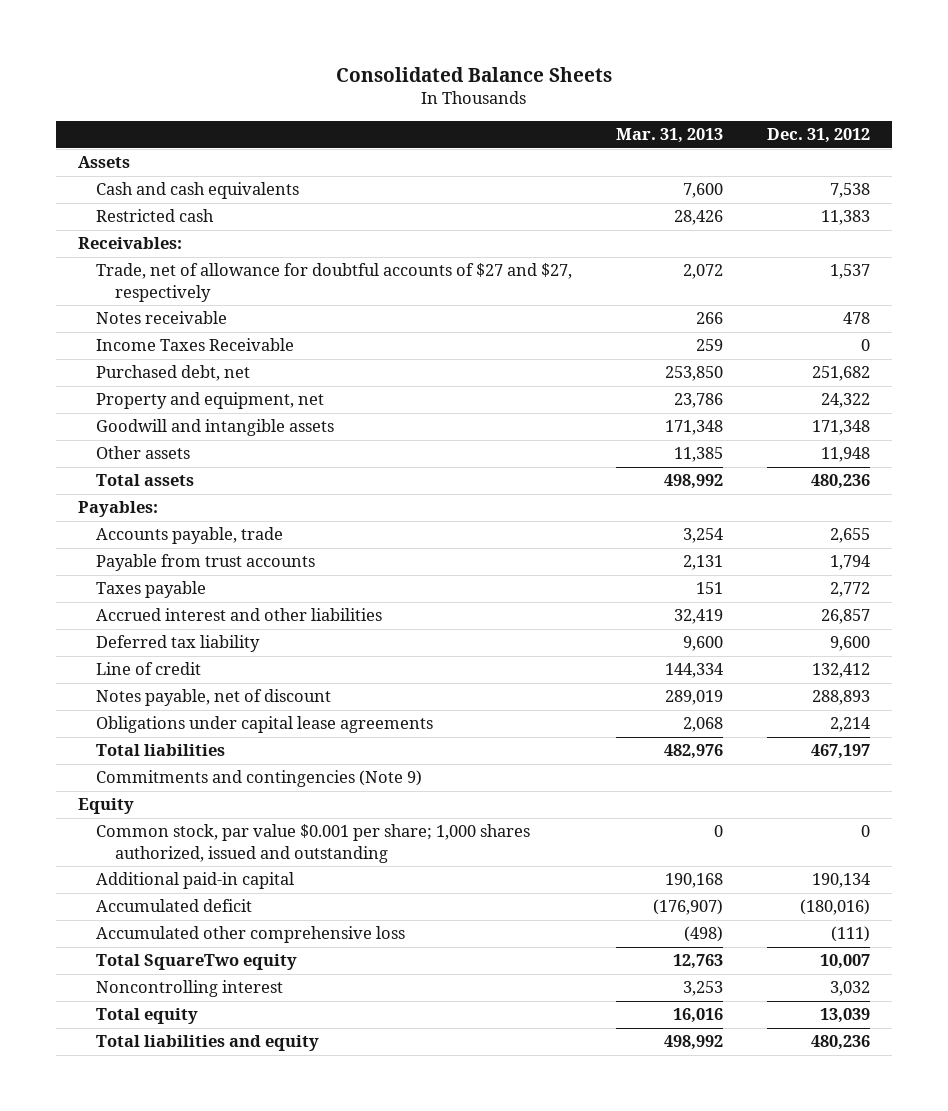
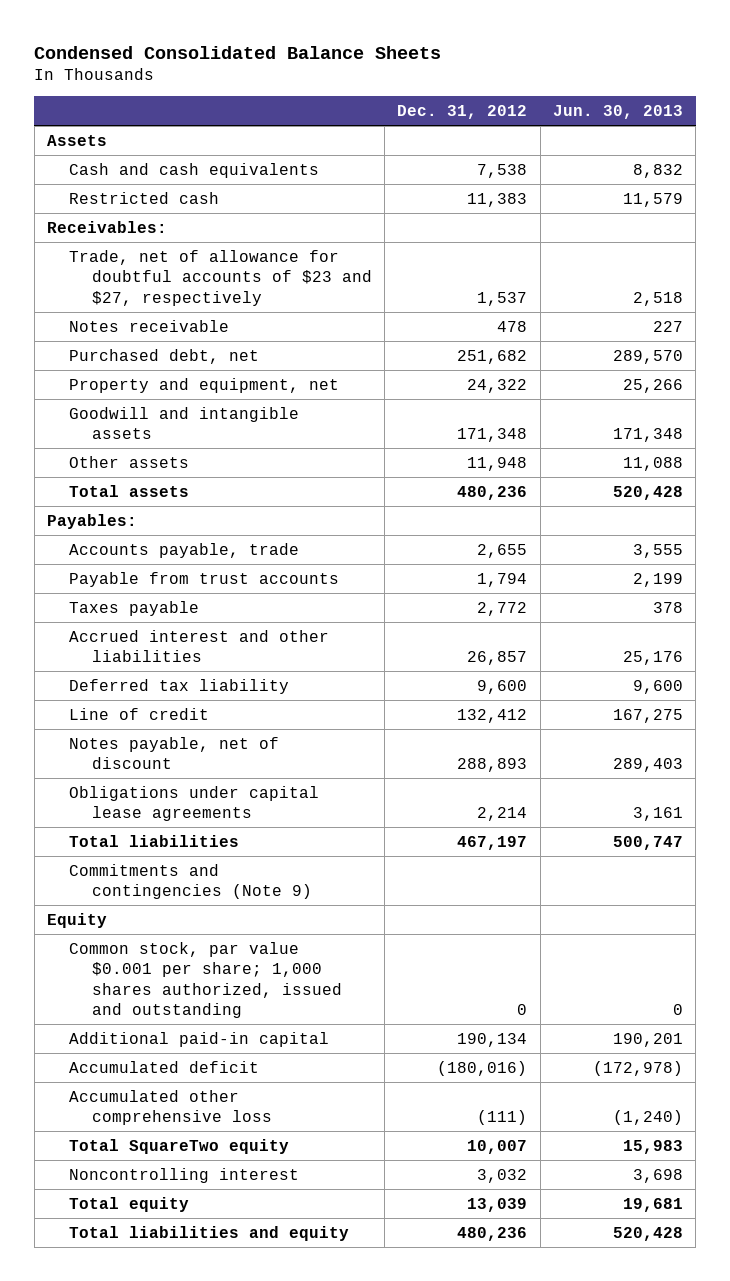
[336,66,613,82] Consolidated Balance Sheets -> [34,45,442,59] Condensed Consolidated Balance Sheets
[616,128,724,144] Mar. 31, 2013 -> none
none -> [552,104,683,119] Jun. 30, 2013
[96,263,573,302] Trade, net of allowance for doubtful accounts of $27 and $27, respectively -> [69,249,372,306] Trade, net of allowance for doubtful accounts of $23 and $27, respectively
[96,338,295,352] Income Taxes Receivable -> none

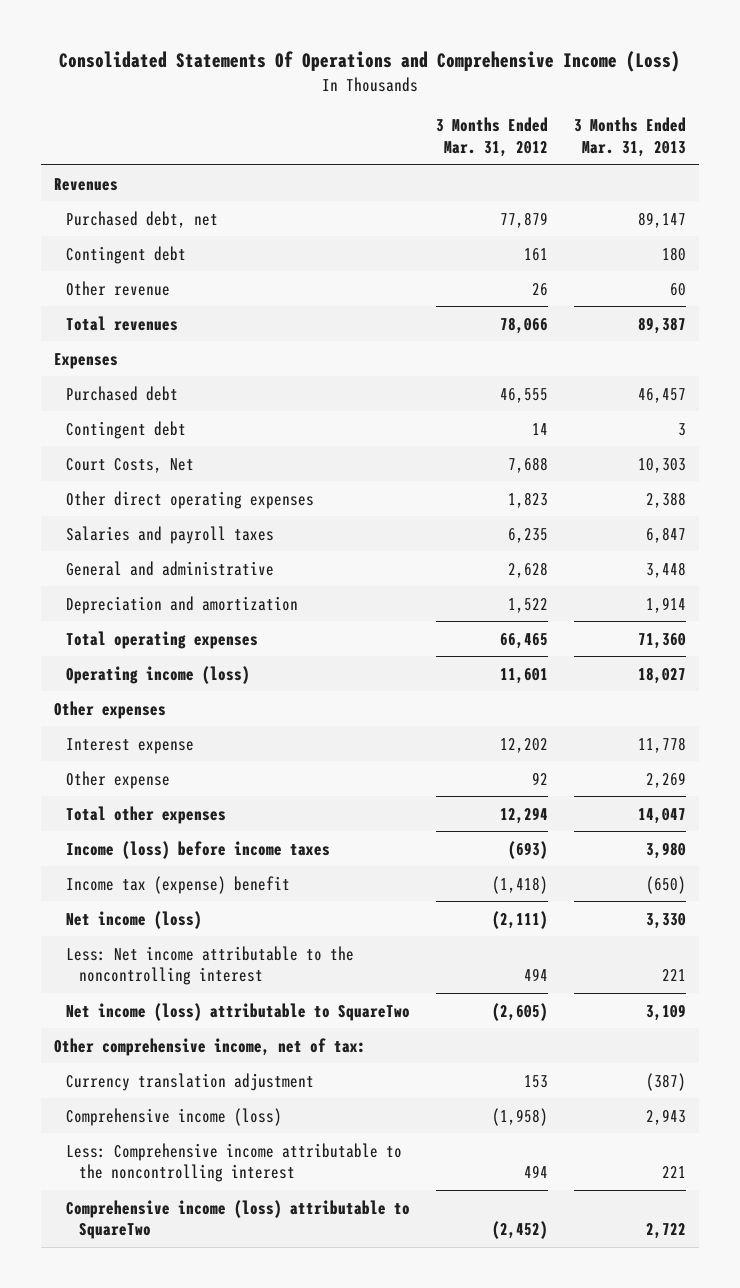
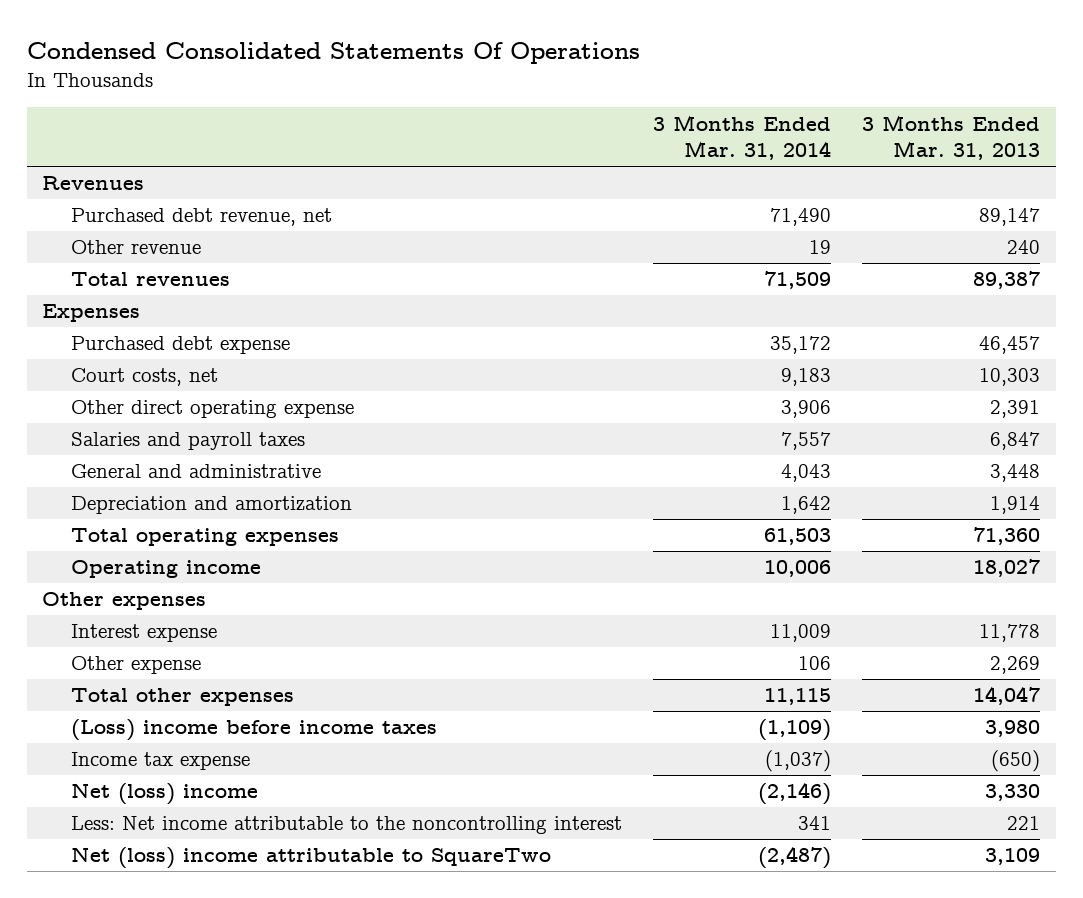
[58,51,680,73] Consolidated Statements Of Operations and Comprehensive Income (Loss) -> [26,41,640,64] Condensed Consolidated Statements Of Operations
[436,117,549,158] 3 Months Ended Mar. 31, 2012 -> none
none -> [653,114,832,161] 3 Months Ended Mar. 31, 2014
[66,245,187,264] Contingent debt -> none
[66,210,219,228] Purchased debt, net -> [71,208,333,227] Purchased debt revenue, net
[670,282,687,296] 60 -> [1007,240,1041,255] 240
[66,420,187,439] Contingent debt -> none
[66,385,179,401] Purchased debt -> [71,336,291,355] Purchased debt expense
[66,457,195,473] Court Costs, Net -> [71,368,219,387] Court costs, net
[66,490,315,509] Other direct operating expenses -> [71,400,355,419] Other direct operating expense
[646,491,687,508] 2,388 -> [990,400,1041,419] 2,391
[66,665,251,684] Operating income (loss) -> [71,560,262,579] Operating income
[66,840,331,859] Income (loss) before income taxes -> [71,719,438,742] (Loss) income before income taxes
[66,875,291,894] Income tax (expense) benefit -> [71,752,251,771] Income tax expense
[66,910,203,929] Net income (loss) -> [71,783,259,806] Net (loss) income
[53,1037,366,1056] Other comprehensive income, net of tax: -> none
[66,1072,315,1091] Currency translation adjustment -> none
[66,1107,283,1126] Comprehensive income (loss) -> none
[66,1142,403,1183] Less: Comprehensive income attributable to the noncontrolling interest -> none
[66,1199,411,1240] Comprehensive income (loss) attributable to SquareTwo -> none
[66,1002,411,1021] Net income (loss) attributable to SquareTwo -> [71,847,552,870] Net (loss) income attributable to SquareTwo

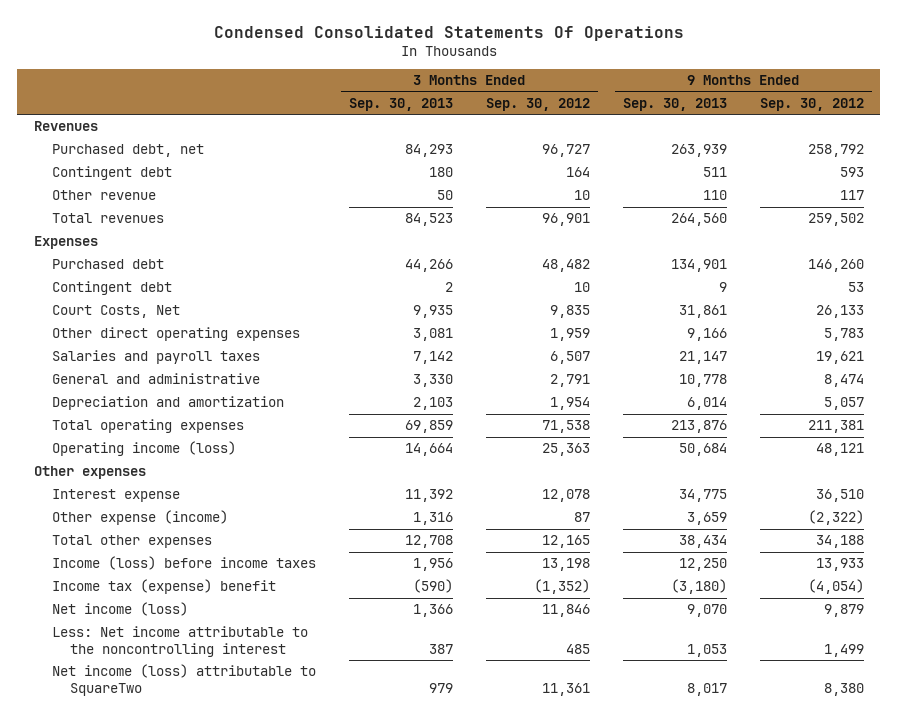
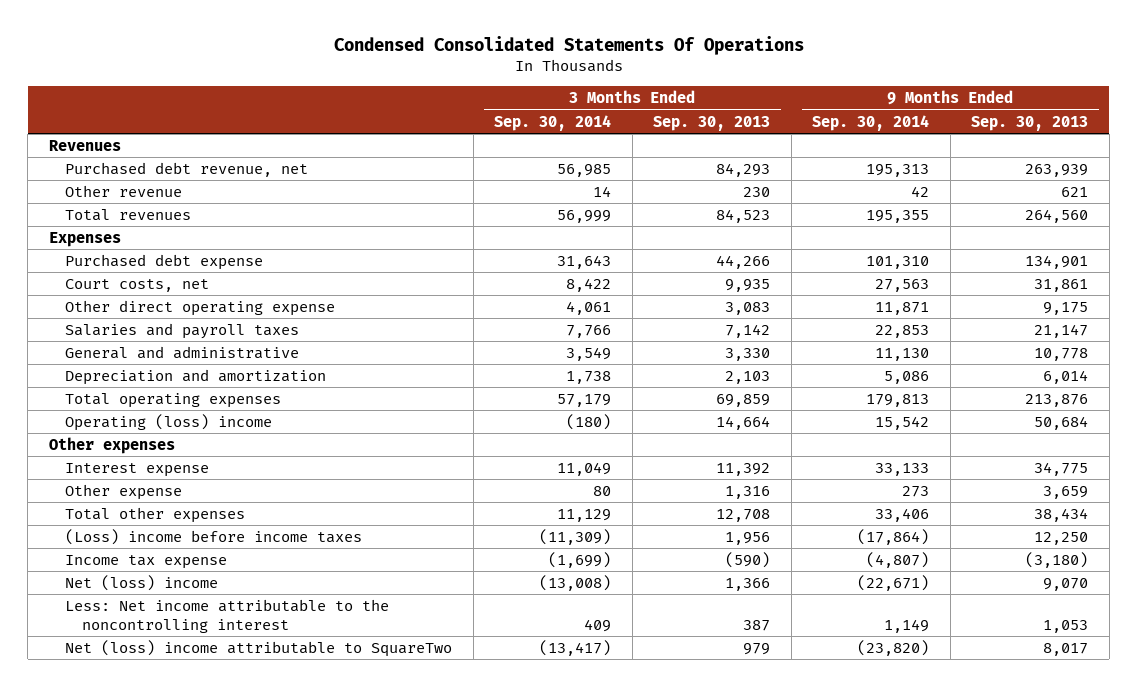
[485,97,590,111] Sep. 30, 2012 -> none
[759,97,864,111] Sep. 30, 2012 -> none
none -> [494,114,612,131] Sep. 30, 2014
none -> [812,114,930,131] Sep. 30, 2014
[52,166,173,181] Contingent debt -> none
[52,144,205,158] Purchased debt, net -> [65,161,309,177] Purchased debt revenue, net
[436,190,453,201] 50 -> [743,186,771,197] 230
[702,190,727,201] 110 -> [1061,186,1089,197] 621
[52,281,173,296] Contingent debt -> none
[52,259,165,270] Purchased debt -> [65,253,264,270] Purchased debt expense
[52,305,181,319] Court Costs, Net -> [65,278,210,292] Court costs, net
[52,327,301,342] Other direct operating expenses -> [65,299,336,316] Other direct operating expense
[412,328,453,342] 3,081 -> [725,301,771,315] 3,083
[686,328,727,342] 9,166 -> [1043,301,1089,315] 9,175
[52,441,237,457] Operating income (loss) -> [65,413,273,431] Operating (loss) income
[52,510,229,526] Other expense (income) -> [65,483,183,500] Other expense
[52,556,317,571] Income (loss) before income taxes -> [65,528,363,545] (Loss) income before income taxes
[52,579,277,595] Income tax (expense) benefit -> [65,554,228,569] Income tax expense
[52,602,189,617] Net income (loss) -> [65,574,219,591] Net (loss) income
[52,664,317,696] Net income (loss) attributable to SquareTwo -> [65,639,453,657] Net (loss) income attributable to SquareTwo

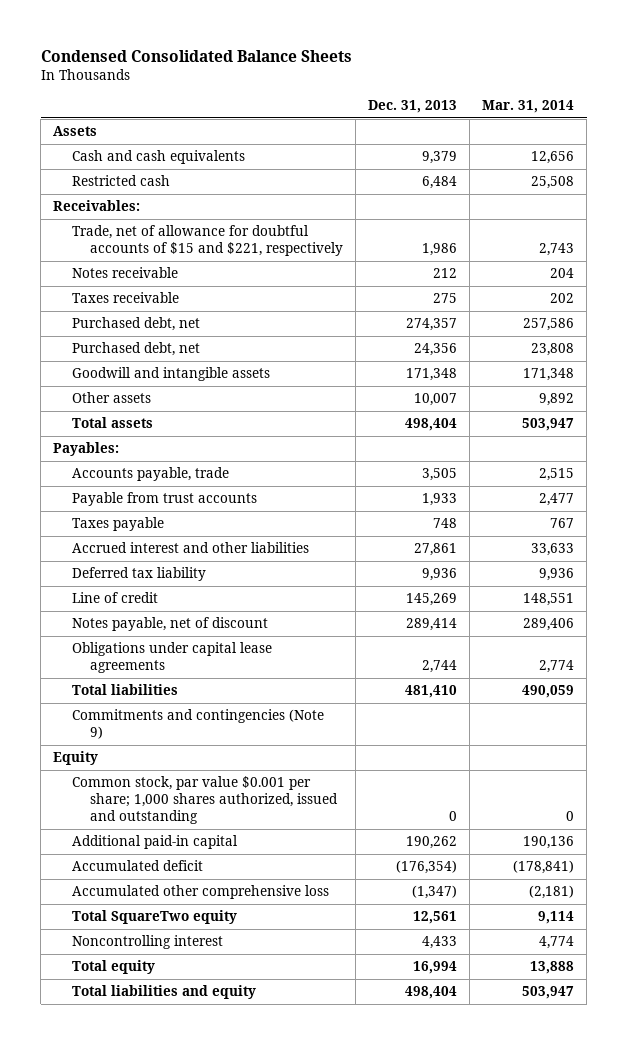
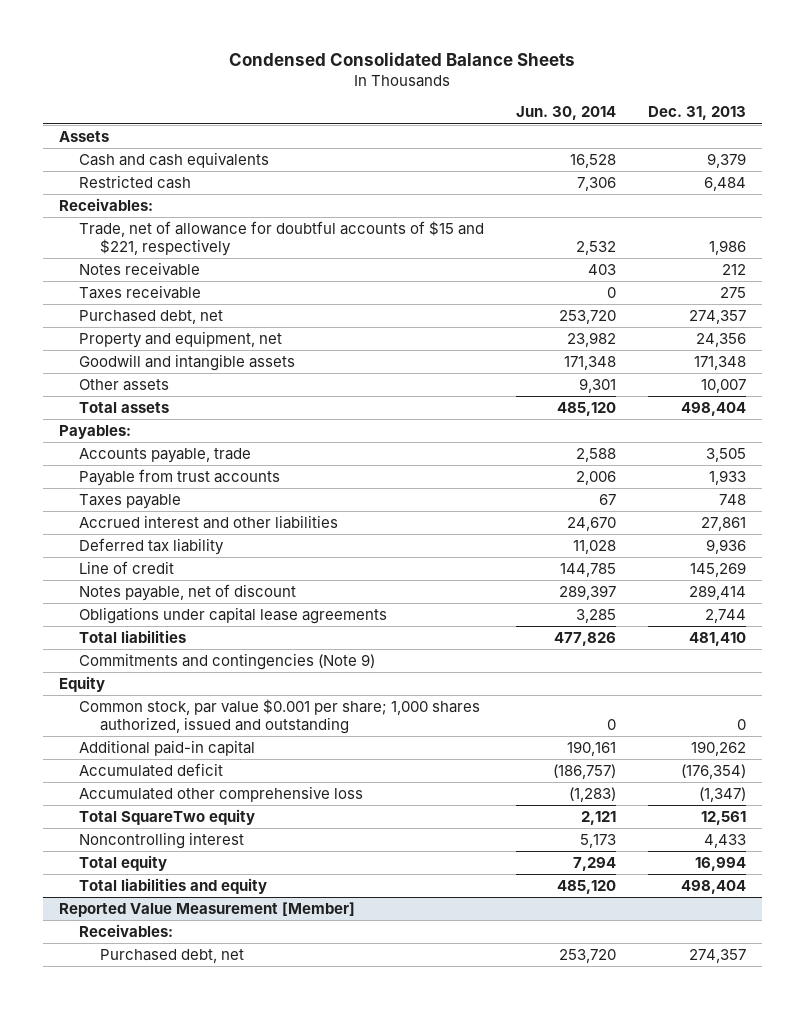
[482,100,575,114] Mar. 31, 2014 -> none
none -> [515,106,616,121] Jun. 30, 2014
[71,342,200,357] Purchased debt, net -> [79,330,283,348] Property and equipment, net
none -> [58,901,355,917] Reported Value Measurement [Member]
none -> [79,923,174,937] Receivables:
none -> [99,948,244,963] Purchased debt, net

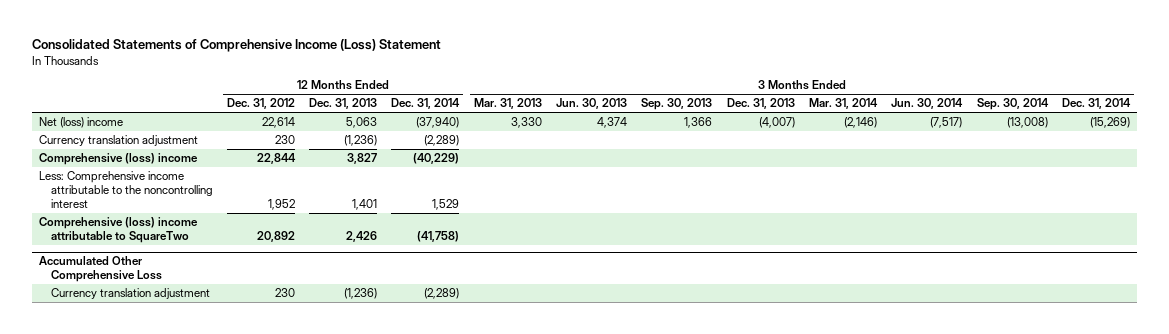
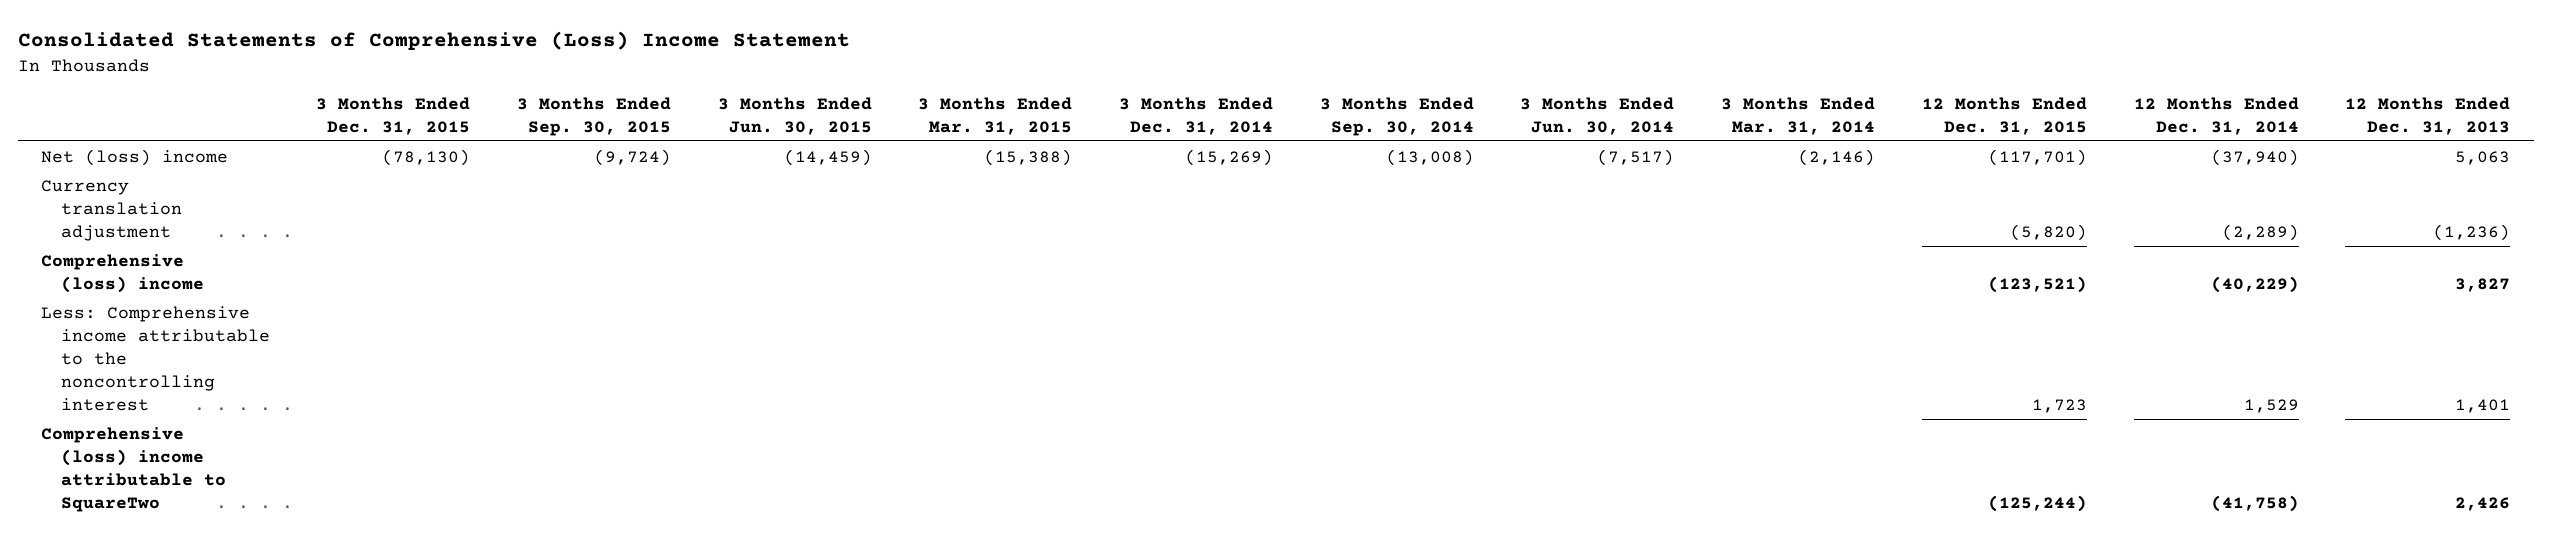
[31,39,441,53] Consolidated Statements of Comprehensive Income (Loss) Statement -> [18,31,851,51] Consolidated Statements of Comprehensive (Loss) Income Statement
[226,98,295,110] Dec. 31, 2012 -> none
[473,98,542,110] Mar. 31, 2013 -> none
[556,98,628,110] Jun. 30, 2013 -> none
[641,98,713,111] Sep. 30, 2013 -> none
[726,98,795,110] Dec. 31, 2013 -> none
none -> [316,96,471,135] 3 Months Ended Dec. 31, 2015
none -> [517,96,672,136] 3 Months Ended Sep. 30, 2015
none -> [717,96,872,135] 3 Months Ended Jun. 30, 2015
none -> [918,96,1073,135] 3 Months Ended Mar. 31, 2015
none -> [1921,96,2087,135] 12 Months Ended Dec. 31, 2015
[38,256,162,283] Accumulated Other Comprehensive Loss -> none
[50,288,210,300] Currency translation adjustment -> none

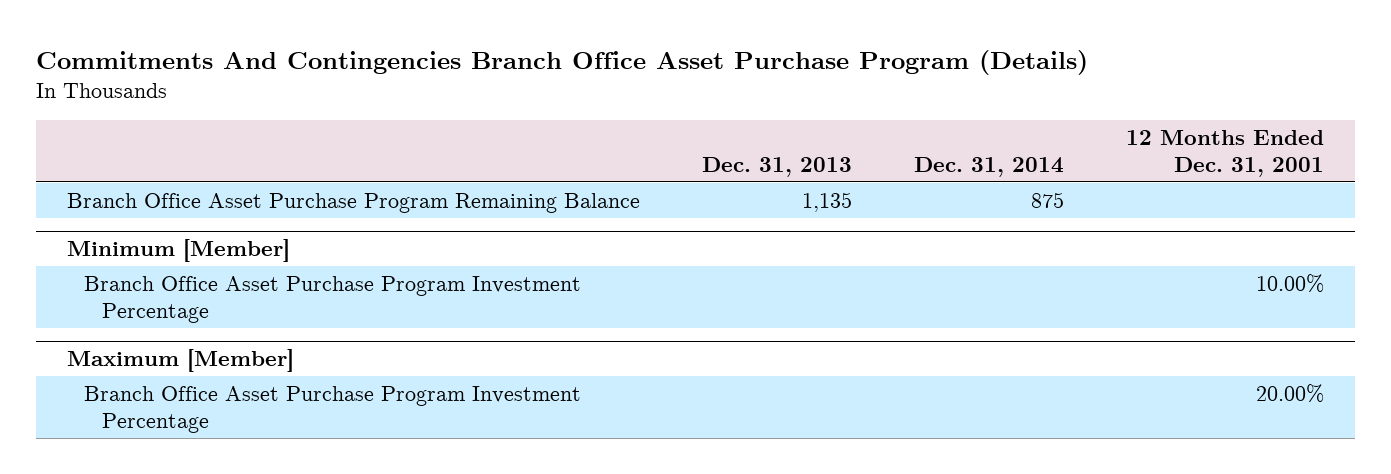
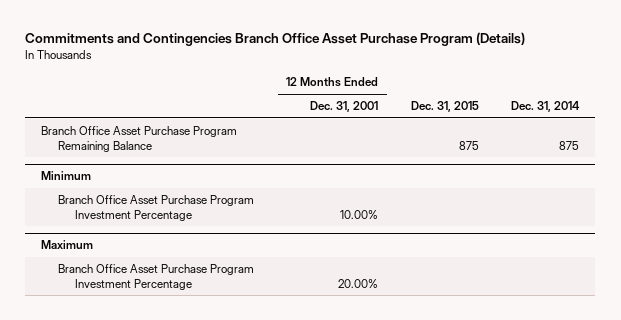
[35,50,1088,76] Commitments And Contingencies Branch Office Asset Purchase Program (Details) -> [25,32,526,47] Commitments and Contingencies Branch Office Asset Purchase Program (Details)
[701,156,852,177] Dec. 31, 2013 -> none
none -> [410,101,479,113] Dec. 31, 2015
[66,239,290,263] Minimum [Member] -> [41,171,92,181] Minimum
[66,349,294,373] Maximum [Member] -> [41,240,94,250] Maximum

